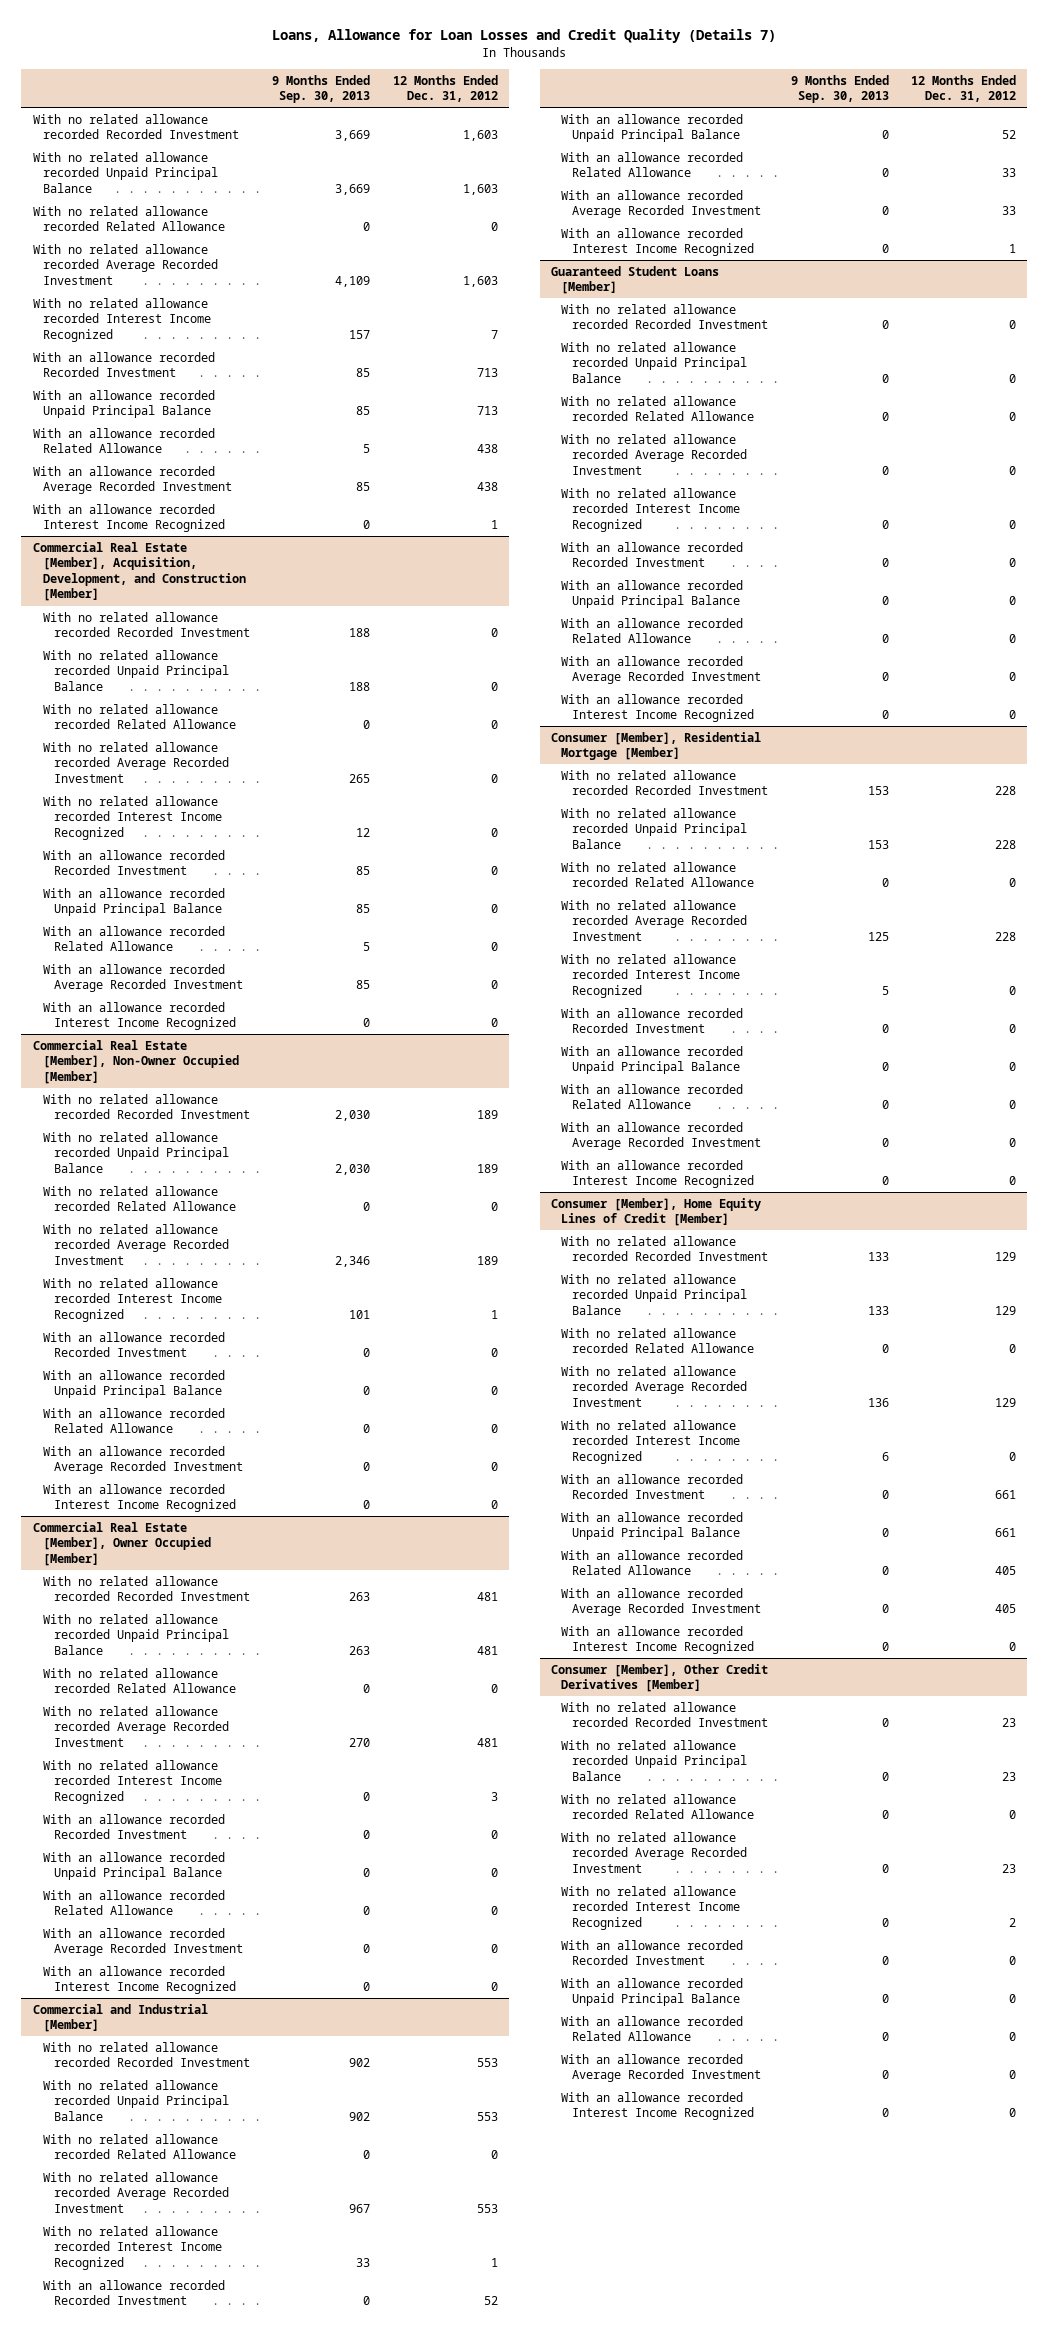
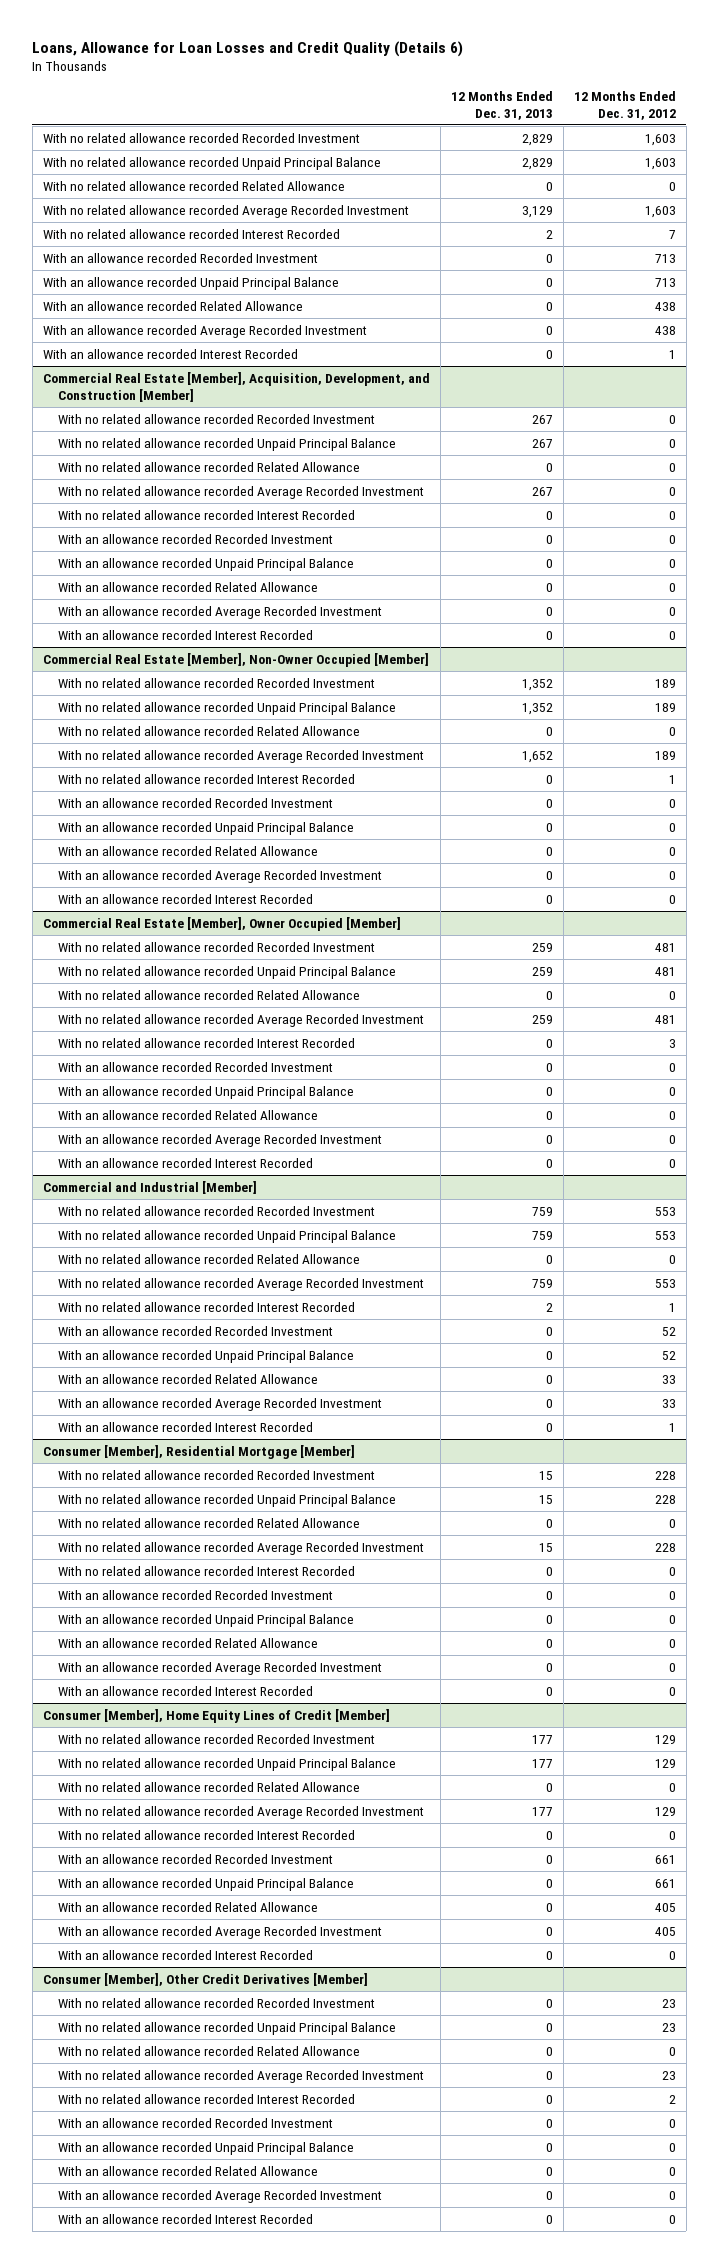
[272,29,777,44] Loans, Allowance for Loan Losses and Credit Quality (Details 7) -> [32,40,464,57] Loans, Allowance for Loan Losses and Credit Quality (Details 6)
[272,74,371,104] 9 Months Ended Sep. 30, 2013 -> none
none -> [450,90,553,120] 12 Months Ended Dec. 31, 2013
[32,297,212,342] With no related allowance recorded Interest Income Recognized -> [42,228,340,239] With no related allowance recorded Interest Recorded
[32,503,226,533] With an allowance recorded Interest Income Recognized -> [42,348,298,359] With an allowance recorded Interest Recorded
[43,795,222,840] With no related allowance recorded Interest Income Recognized -> [58,509,356,520] With no related allowance recorded Interest Recorded
[43,1001,236,1031] With an allowance recorded Interest Income Recognized -> [58,629,314,640] With an allowance recorded Interest Recorded
[43,1277,222,1322] With no related allowance recorded Interest Income Recognized -> [58,773,356,784] With no related allowance recorded Interest Recorded
[43,1483,236,1513] With an allowance recorded Interest Income Recognized -> [58,893,314,904] With an allowance recorded Interest Recorded
[43,1759,222,1804] With no related allowance recorded Interest Income Recognized -> [58,1037,356,1048] With no related allowance recorded Interest Recorded
[43,1965,236,1995] With an allowance recorded Interest Income Recognized -> [58,1157,314,1168] With an allowance recorded Interest Recorded
[43,2225,222,2270] With no related allowance recorded Interest Income Recognized -> [58,1301,356,1312] With no related allowance recorded Interest Recorded
[550,265,719,295] Guaranteed Student Loans [Member] -> none
[561,303,769,330] With no related allowance recorded Recorded Investment -> none
[561,341,748,383] With no related allowance recorded Unpaid Principal Balance -> none
[561,395,755,422] With no related allowance recorded Related Allowance -> none
[561,433,748,475] With no related allowance recorded Average Recorded Investment -> none
[561,487,741,532] With no related allowance recorded Interest Income Recognized -> none
[561,541,744,568] With an allowance recorded Recorded Investment -> none
[561,579,744,609] With an allowance recorded Unpaid Principal Balance -> none
[561,617,744,644] With an allowance recorded Related Allowance -> none
[561,655,762,685] With an allowance recorded Average Recorded Investment -> none
[561,693,755,723] With an allowance recorded Interest Income Recognized -> none
[561,227,755,257] With an allowance recorded Interest Income Recognized -> [58,1421,314,1432] With an allowance recorded Interest Recorded
[561,953,741,998] With no related allowance recorded Interest Income Recognized -> [58,1565,356,1576] With no related allowance recorded Interest Recorded
[561,1159,755,1189] With an allowance recorded Interest Income Recognized -> [58,1685,314,1696] With an allowance recorded Interest Recorded
[561,1419,741,1464] With no related allowance recorded Interest Income Recognized -> [58,1829,356,1840] With no related allowance recorded Interest Recorded
[561,1625,755,1655] With an allowance recorded Interest Income Recognized -> [58,1949,314,1960] With an allowance recorded Interest Recorded
[561,1885,741,1930] With no related allowance recorded Interest Income Recognized -> [58,2093,356,2104] With no related allowance recorded Interest Recorded
[561,2091,755,2121] With an allowance recorded Interest Income Recognized -> [58,2213,314,2224] With an allowance recorded Interest Recorded

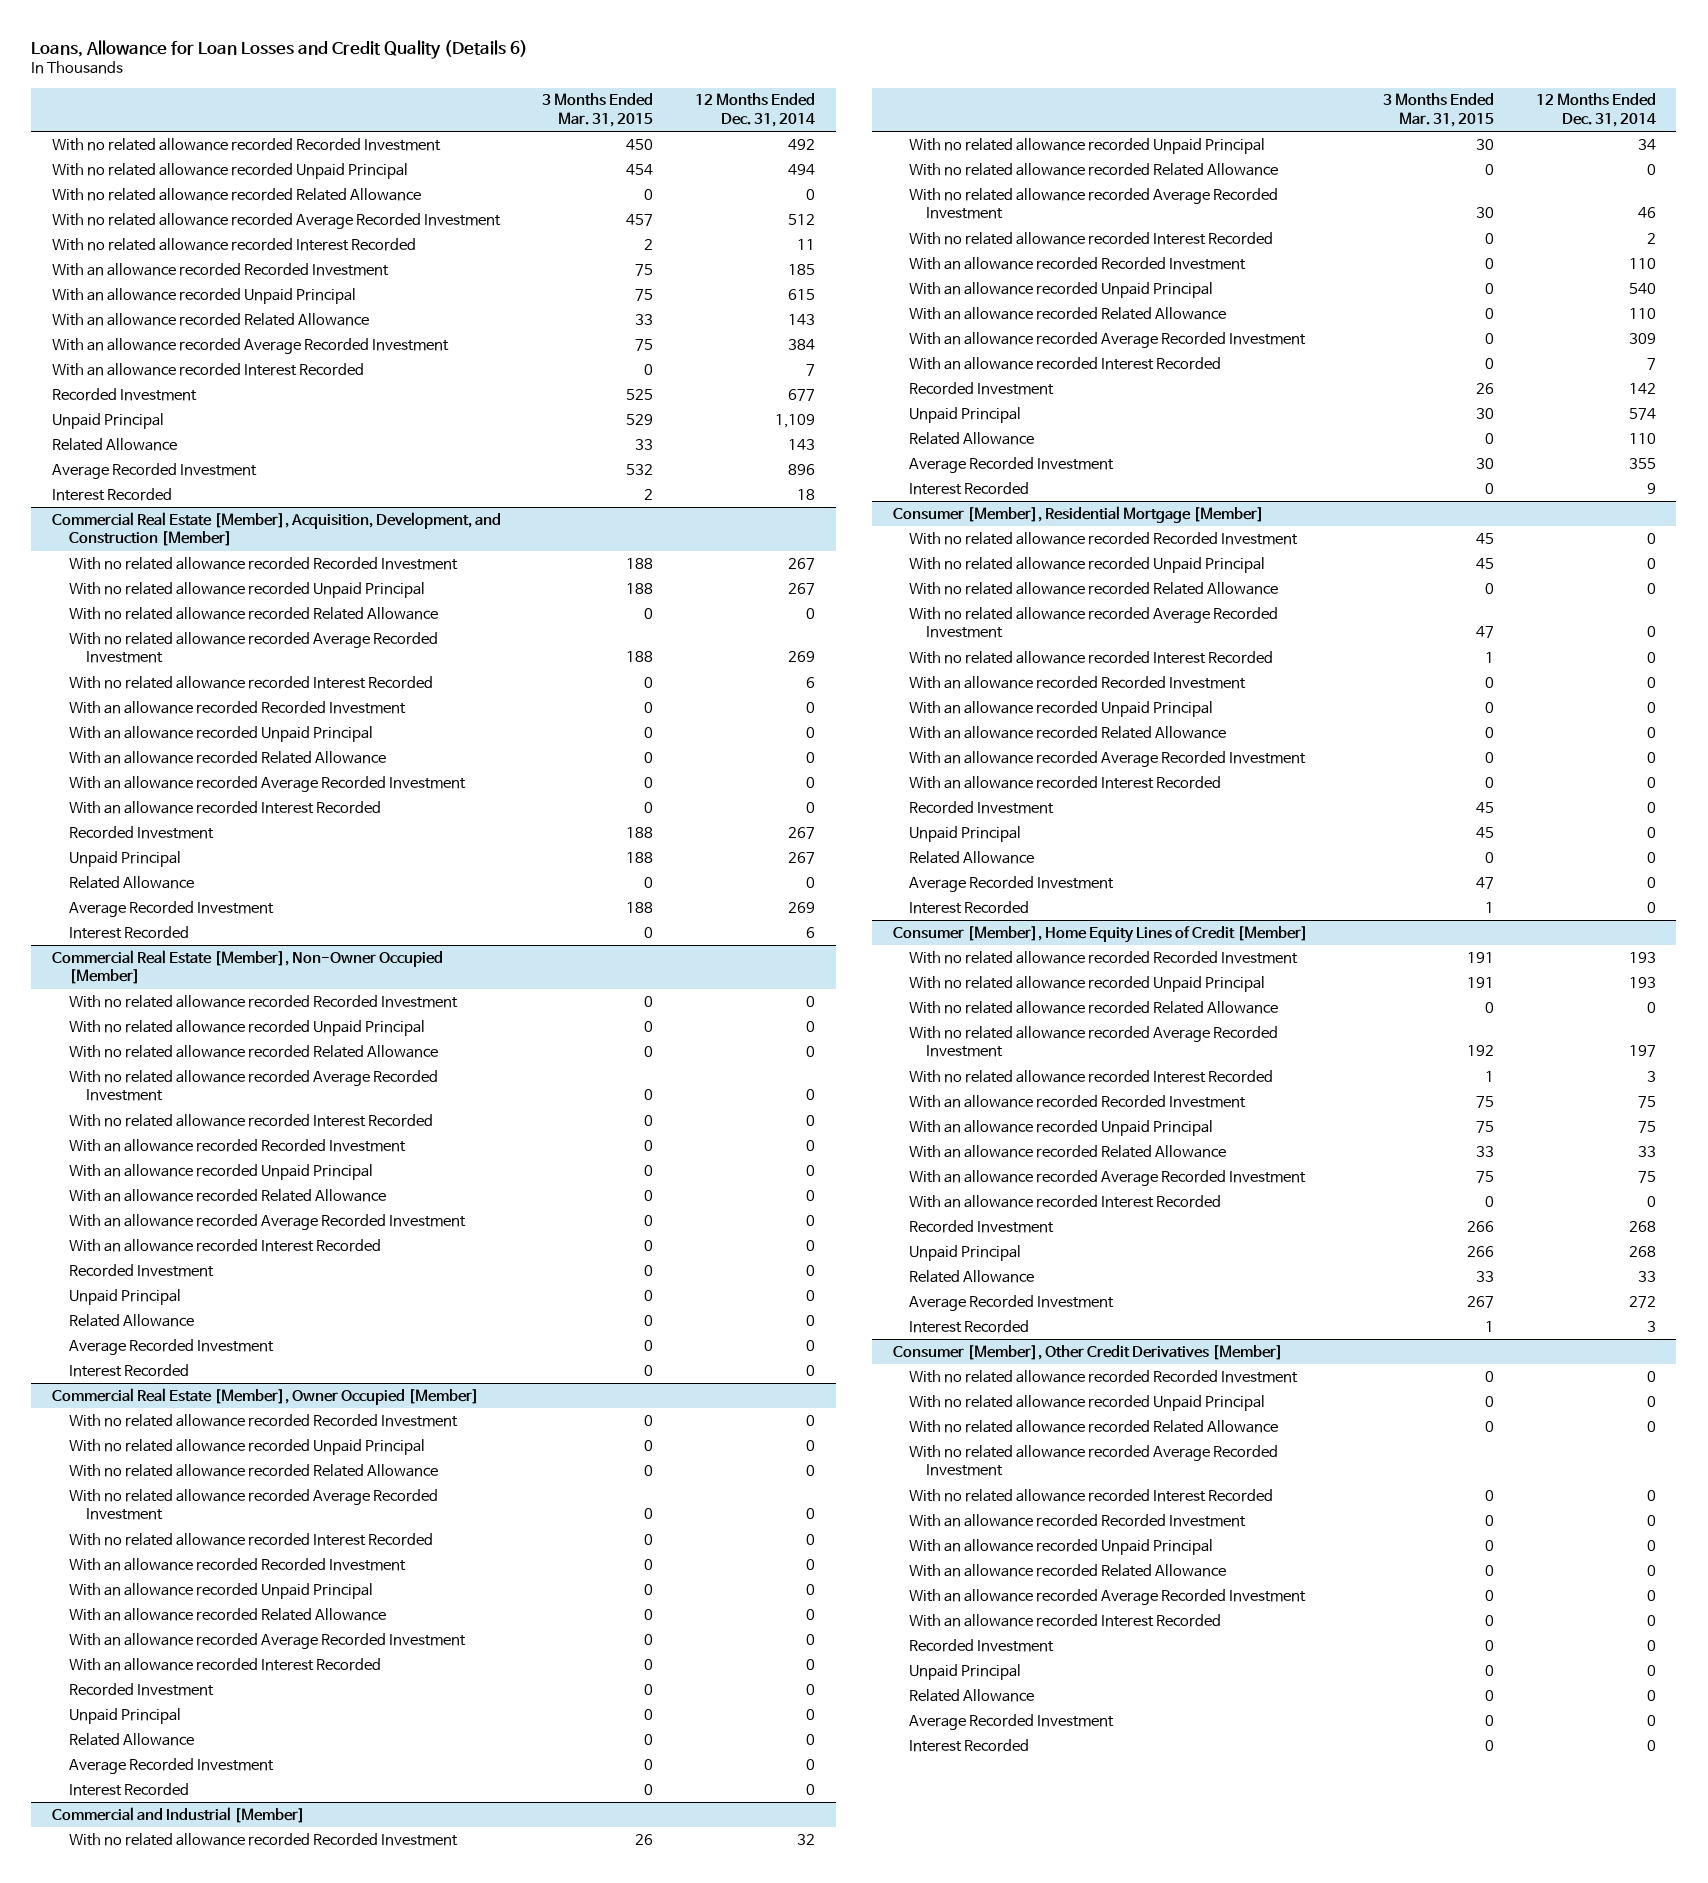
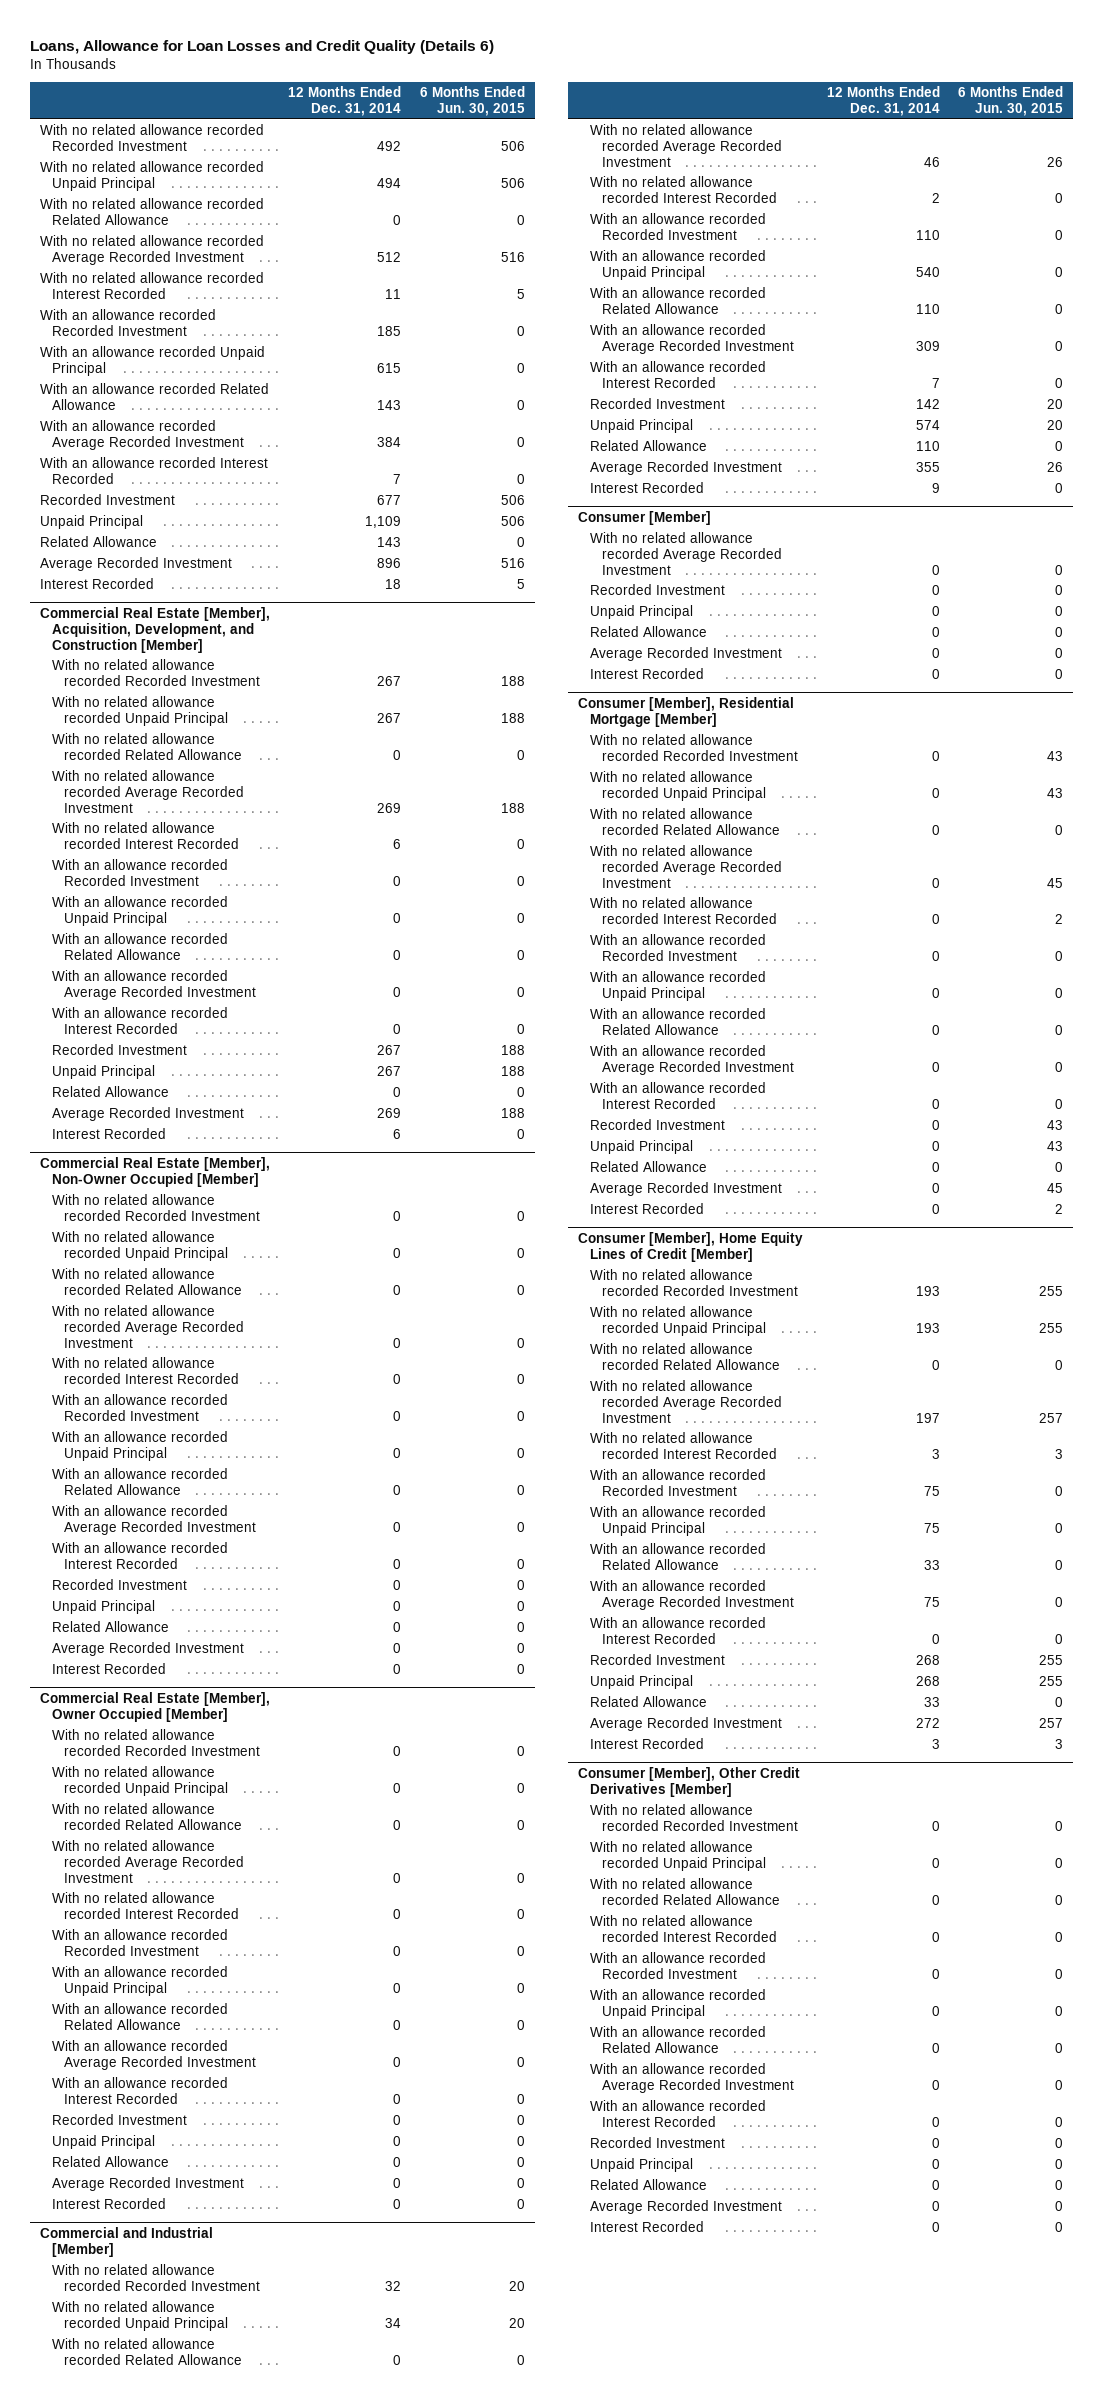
[542,93,654,127] 3 Months Ended Mar. 31, 2015 -> none
none -> [420,86,526,117] 6 Months Ended Jun. 30, 2015
none -> [577,510,711,525] Consumer [Member]
none -> [589,531,783,575] With no related allowance recorded Average Recorded Investment
none -> [589,583,725,595] Recorded Investment
none -> [589,604,693,619] Unpaid Principal
none -> [589,625,707,637] Related Allowance
none -> [589,646,782,661] Average Recorded Investment
none -> [589,667,704,679] Interest Recorded
[909,1444,1279,1477] With no related allowance recorded Average Recorded Investment -> none

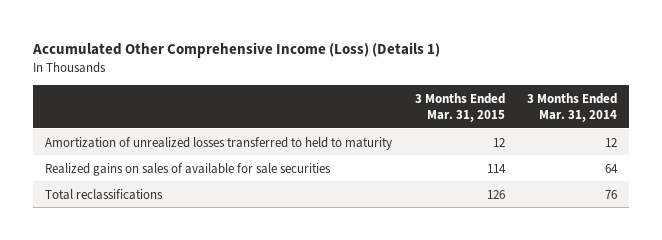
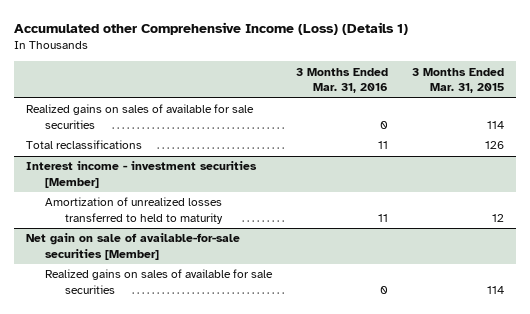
[32,41,441,58] Accumulated Other Comprehensive Income (Loss) (Details 1) -> [14,21,409,35] Accumulated other Comprehensive Income (Loss) (Details 1)
[527,92,618,123] 3 Months Ended Mar. 31, 2014 -> none
none -> [296,67,389,94] 3 Months Ended Mar. 31, 2016
[44,136,392,150] Amortization of unrealized losses transferred to held to maturity -> none
none -> [26,161,258,189] Interest income - investment securities [Member]
none -> [45,197,223,225] Amortization of unrealized losses transferred to held to maturity
none -> [26,233,241,261] Net gain on sale of available-for-sale securities [Member]
none -> [45,269,274,295] Realized gains on sales of available for sale securities

